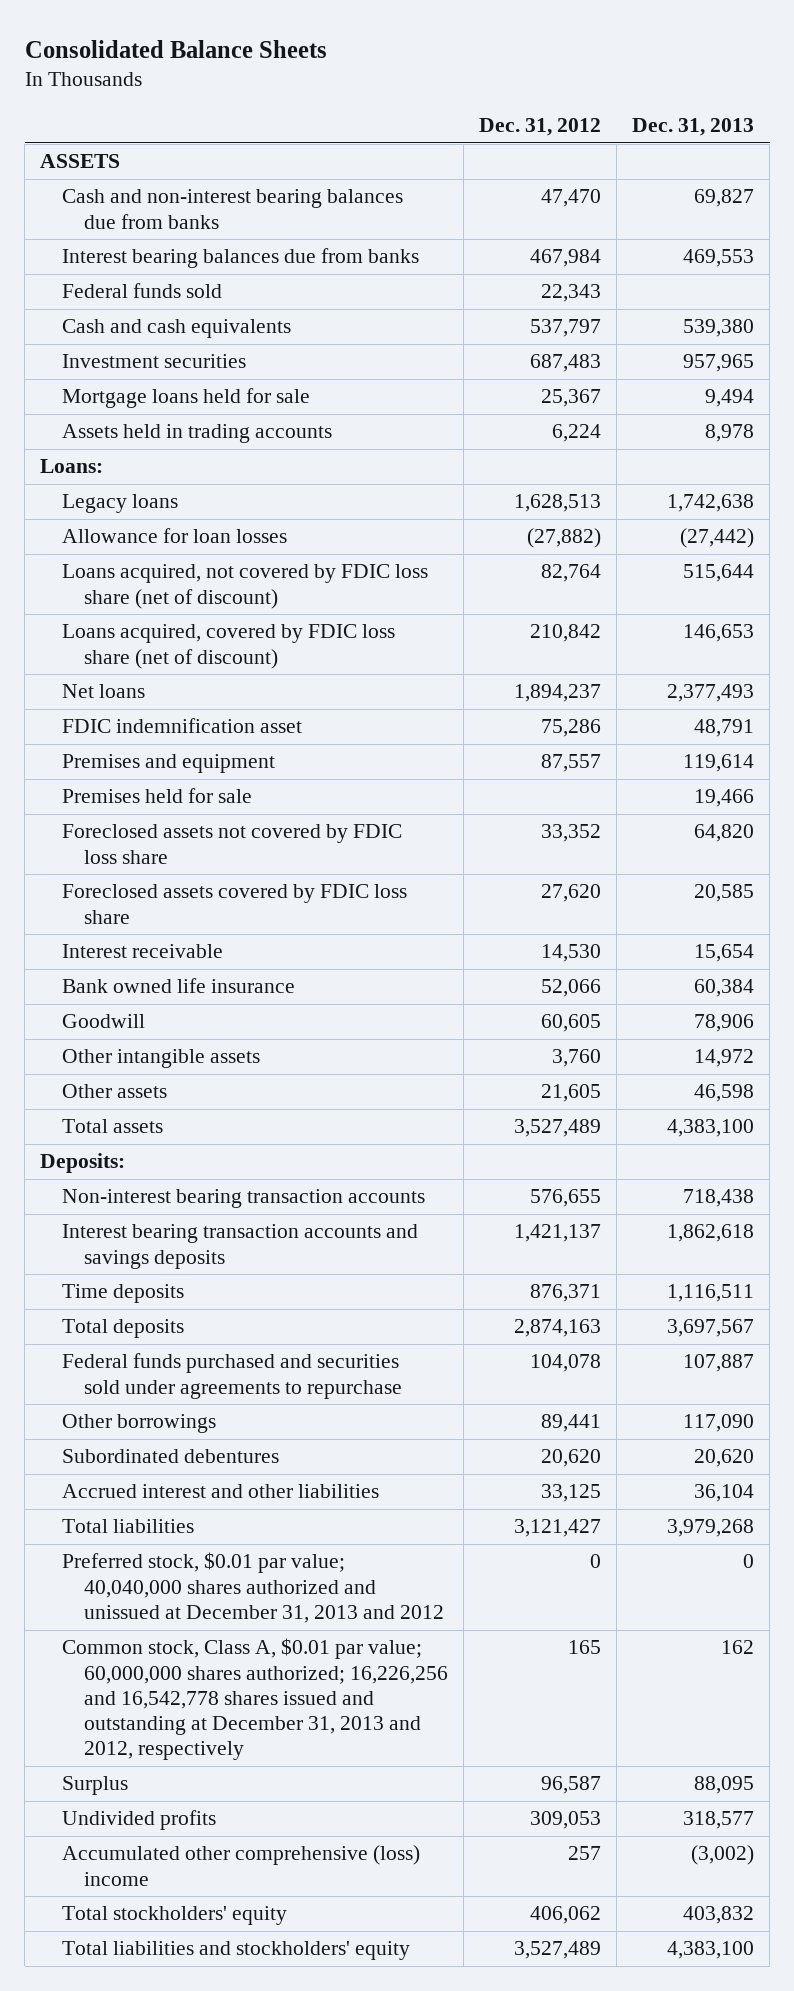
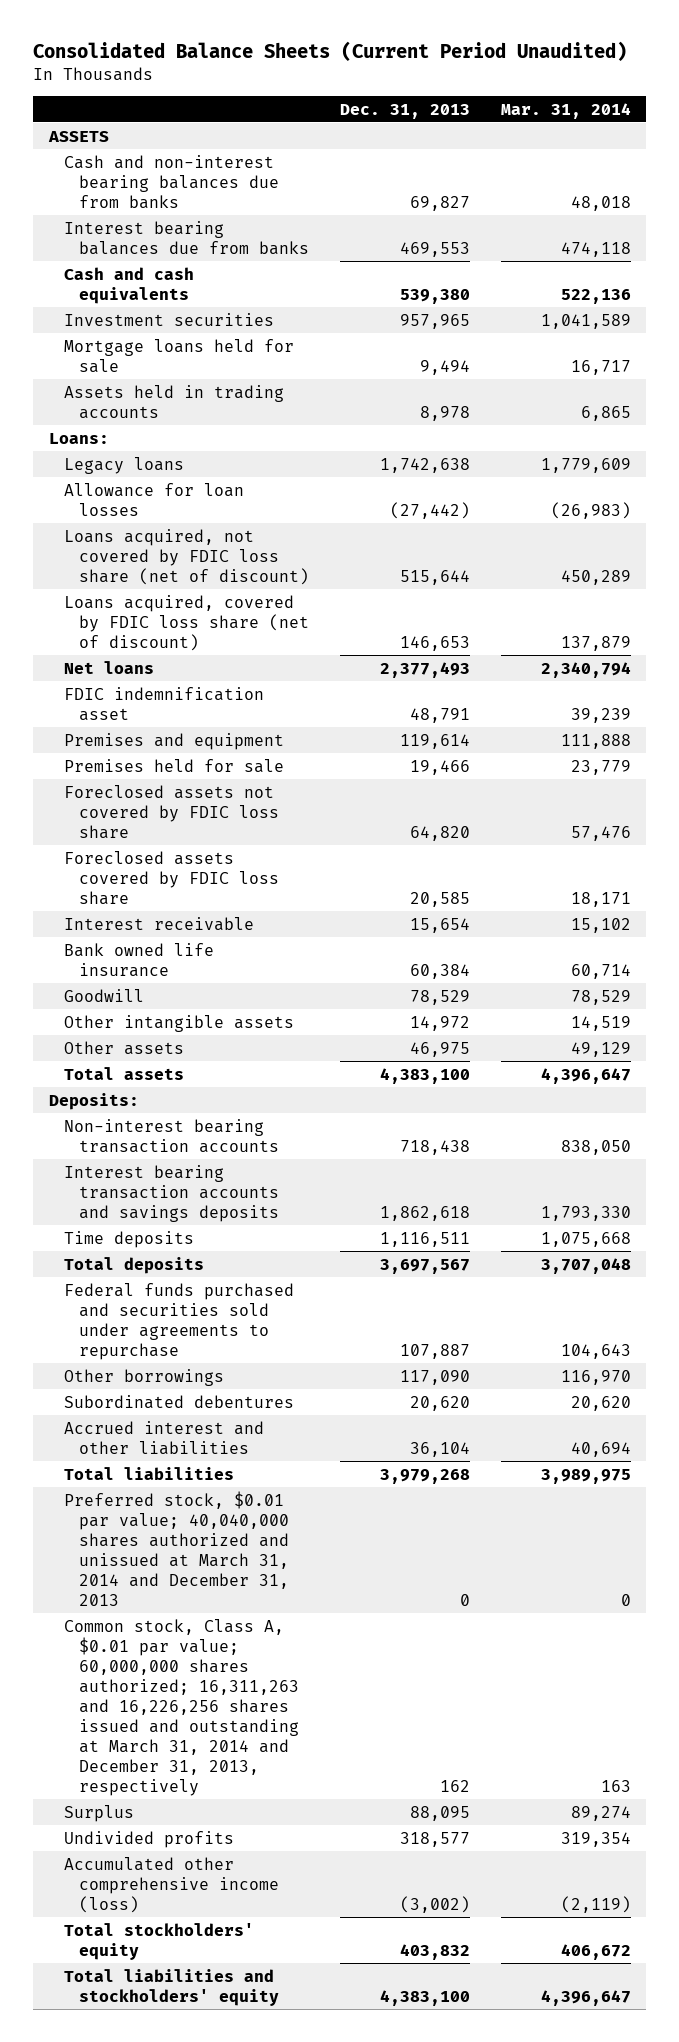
[24,39,327,58] Consolidated Balance Sheets -> [33,41,628,62] Consolidated Balance Sheets (Current Period Unaudited)
[479,118,602,137] Dec. 31, 2012 -> none
none -> [500,102,631,119] Mar. 31, 2014
[62,283,223,299] Federal funds sold -> none
[694,1014,755,1033] 78,906 -> [409,989,470,1005] 78,529
[694,1084,755,1103] 46,598 -> [409,1041,470,1057] 46,975
[62,1552,445,1623] Preferred stock, $0.01 par value; 40,040,000 shares authorized and unissued at December 31, 2013 and 2012 -> [63,1490,289,1606] Preferred stock, $0.01 par value; 40,040,000 shares authorized and unissued at March 31, 2014 and December 31, 2013
[62,1638,449,1761] Common stock, Class A, $0.01 par value; 60,000,000 shares authorized; 16,226,256 and 16,542,778 shares issued and outstanding at December 31, 2013 and 2012, respectively -> [63,1618,299,1796] Common stock, Class A, $0.01 par value; 60,000,000 shares authorized; 16,311,263 and 16,226,256 shares issued and outstanding at March 31, 2014 and December 31, 2013, respectively
[62,1845,421,1886] Accumulated other comprehensive (loss) income -> [63,1856,279,1913] Accumulated other comprehensive income (loss)

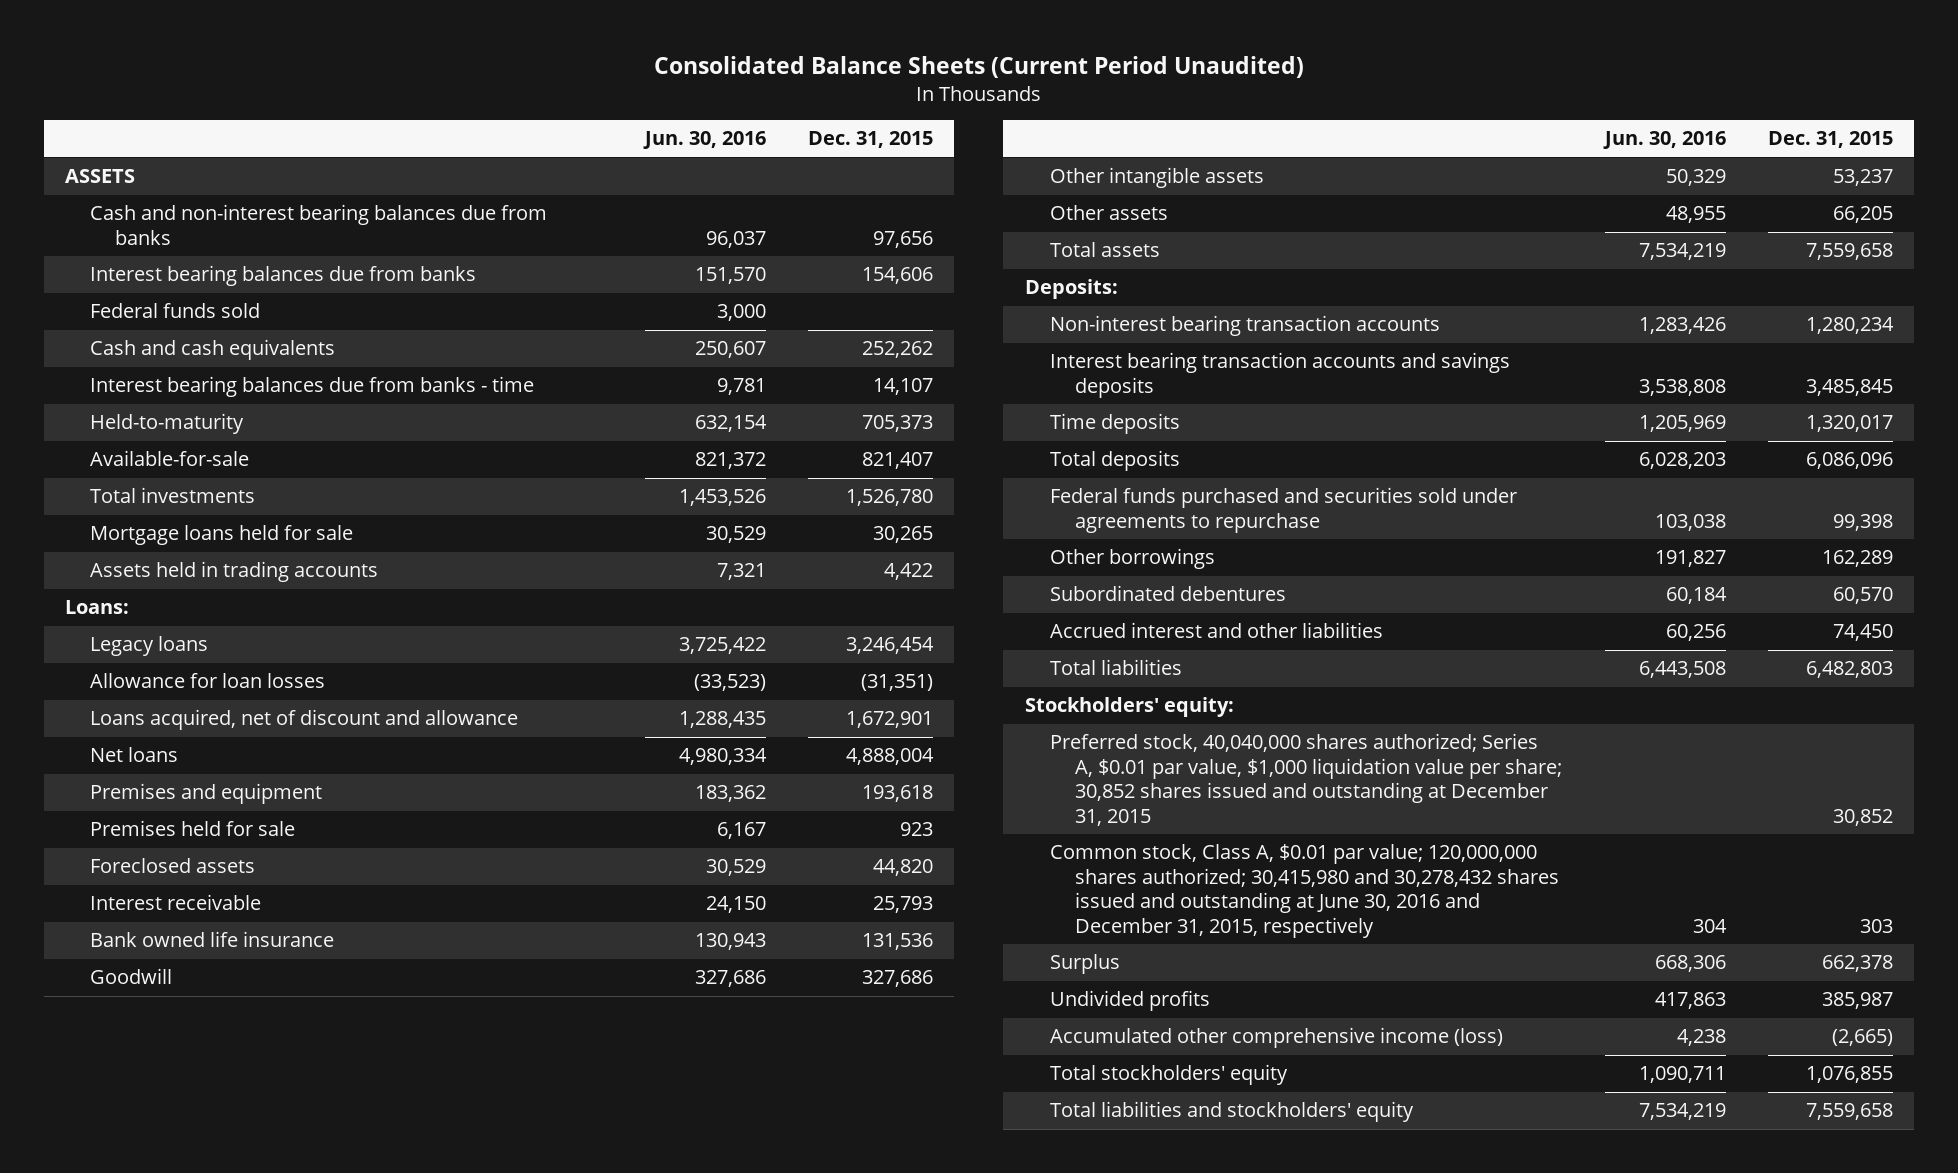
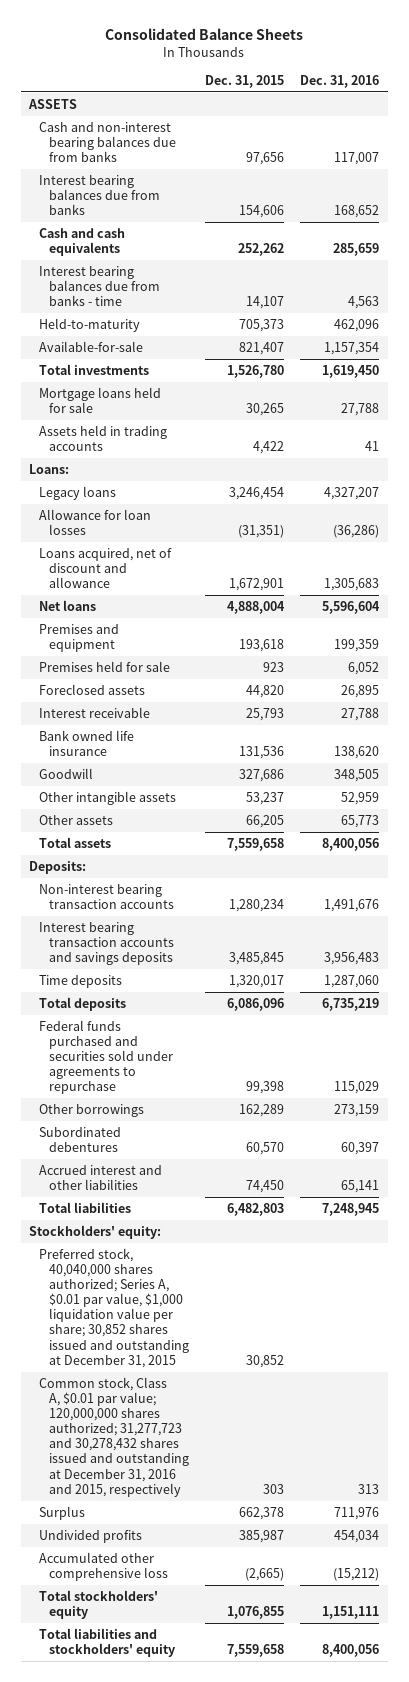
[653,56,1304,79] Consolidated Balance Sheets (Current Period Unaudited) -> [105,28,304,41] Consolidated Balance Sheets
[642,131,766,150] Jun. 30, 2016 -> none
none -> [300,75,380,89] Dec. 31, 2016
[90,303,261,319] Federal funds sold -> none
[1049,844,1560,938] Common stock, Class A, $0.01 par value; 120,000,000 shares authorized; 30,415,980 and 30,278,432 shares issued and outstanding at June 30, 2016 and December 31, 2015, respectively -> [39,1376,190,1497] Common stock, Class A, $0.01 par value; 120,000,000 shares authorized; 31,277,723 and 30,278,432 shares issued and outstanding at December 31, 2016 and 2015, respectively
[1049,1027,1503,1049] Accumulated other comprehensive income (loss) -> [39,1551,169,1581] Accumulated other comprehensive loss

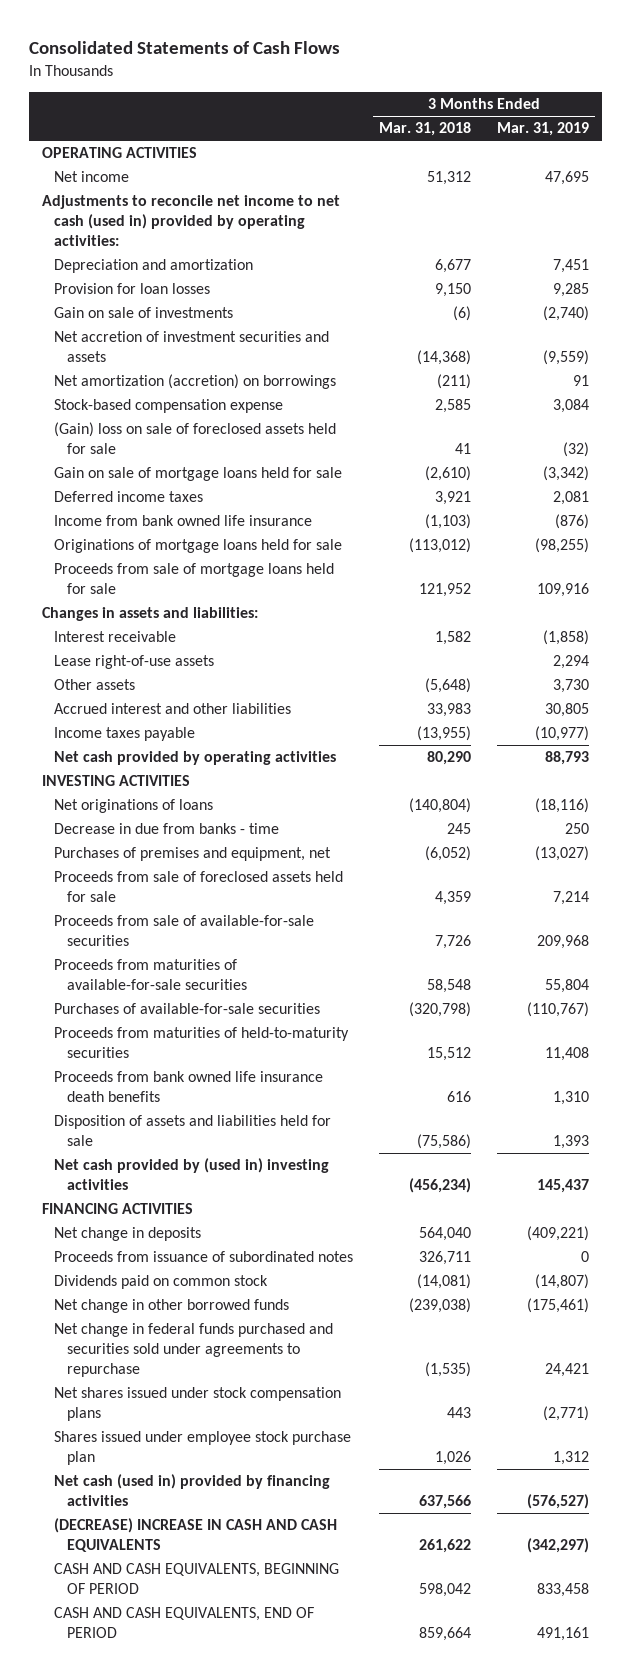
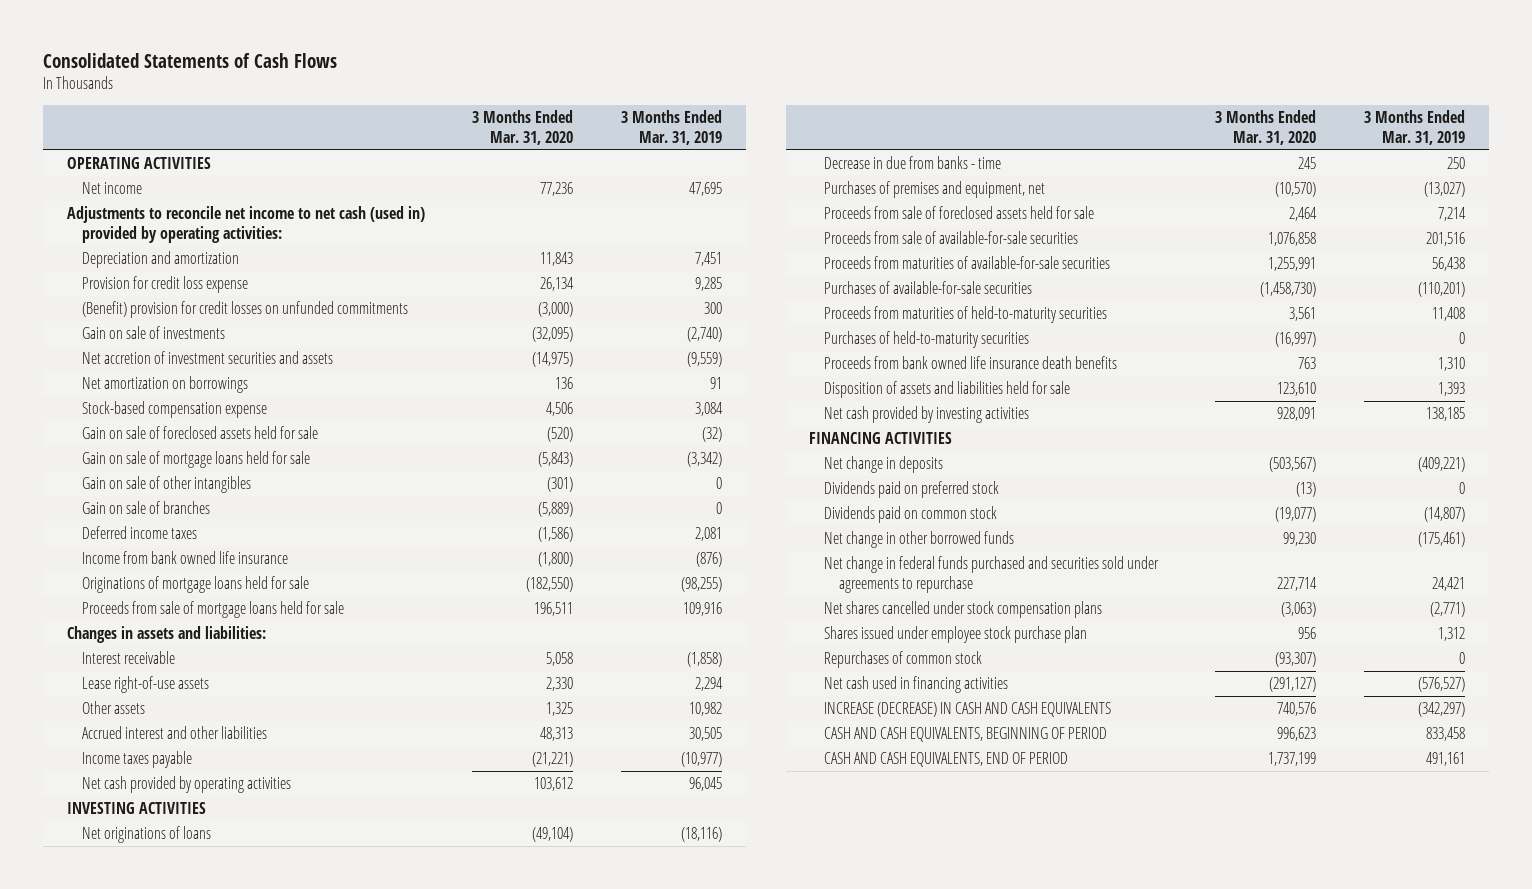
[378,122,471,137] Mar. 31, 2018 -> none
none -> [472,109,574,146] 3 Months Ended Mar. 31, 2020
[54,283,211,295] Provision for loan losses -> [81,275,248,293] Provision for credit loss expense
none -> [81,300,408,318] (Benefit) provision for credit losses on unfunded commitments
[54,374,337,390] Net amortization (accretion) on borrowings -> [81,375,248,393] Net amortization on borrowings
[54,422,337,455] (Gain) loss on sale of foreclosed assets held for sale -> [81,425,318,439] Gain on sale of foreclosed assets held for sale
none -> [81,475,251,493] Gain on sale of other intangibles
none -> [81,500,210,514] Gain on sale of branches
[552,679,589,694] 3,730 -> [689,701,723,716] 10,982
[544,703,589,718] 30,805 -> [689,726,723,741] 30,505
[544,751,589,766] 88,793 -> [689,776,723,791] 96,045
[536,935,589,950] 209,968 -> [1425,231,1465,246] 201,516
[544,979,589,994] 55,804 -> [1431,256,1465,271] 56,438
[526,1002,589,1018] (110,767) -> [1417,281,1465,297] (110,201)
none -> [824,330,1030,348] Purchases of held-to-maturity securities
[54,1158,330,1191] Net cash provided by (used in) investing activities -> [824,405,1030,423] Net cash provided by investing activities
[536,1179,589,1194] 145,437 -> [1425,406,1465,421] 138,185
[54,1251,354,1263] Proceeds from issuance of subordinated notes -> none
none -> [824,480,1000,498] Dividends paid on preferred stock
[54,1387,342,1422] Net shares issued under stock compensation plans -> [824,600,1103,618] Net shares cancelled under stock compensation plans
none -> [824,650,983,668] Repurchases of common stock
[54,1474,331,1507] Net cash (used in) provided by financing activities -> [824,675,1009,693] Net cash used in financing activities
[54,1518,338,1553] (DECREASE) INCREASE IN CASH AND CASH EQUIVALENTS -> [824,701,1112,717] INCREASE (DECREASE) IN CASH AND CASH EQUIVALENTS

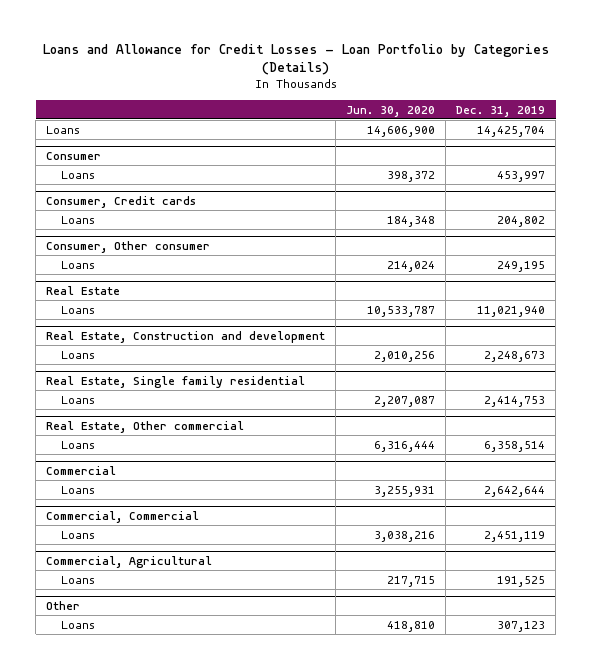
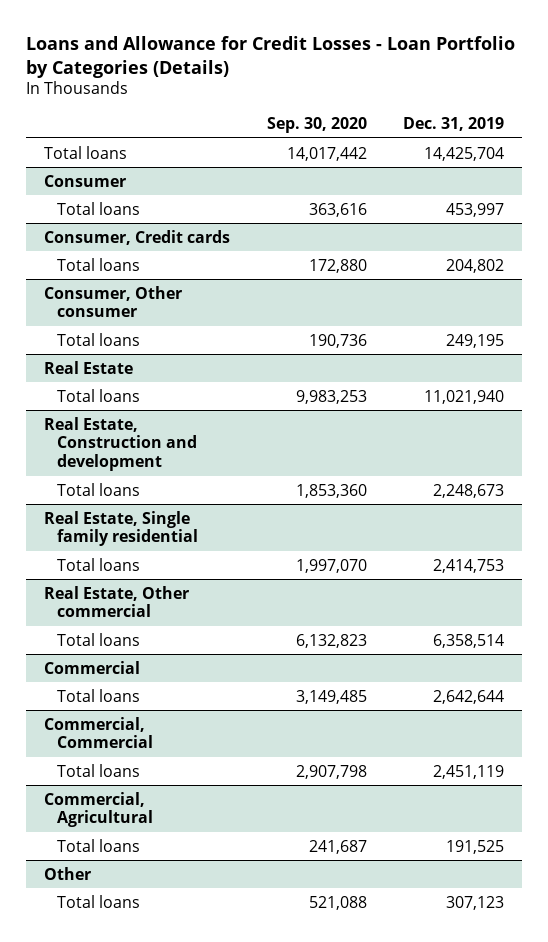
[346,105,436,117] Jun. 30, 2020 -> none
none -> [266,117,367,134] Sep. 30, 2020
[46,125,81,134] Loans -> [44,145,128,159] Total loans
[61,170,96,179] Loans -> [56,201,140,215] Total loans
[61,215,96,224] Loans -> [56,257,140,271] Total loans
[61,260,96,269] Loans -> [56,332,140,346] Total loans
[61,305,96,314] Loans -> [56,388,140,402] Total loans
[61,350,96,359] Loans -> [56,482,140,496] Total loans
[61,395,96,404] Loans -> [56,557,140,571] Total loans
[61,440,96,449] Loans -> [56,632,140,646] Total loans
[61,485,96,494] Loans -> [56,688,140,702] Total loans
[61,530,96,539] Loans -> [56,763,140,777] Total loans
[61,575,96,584] Loans -> [56,838,140,852] Total loans
[61,620,96,629] Loans -> [56,894,140,908] Total loans

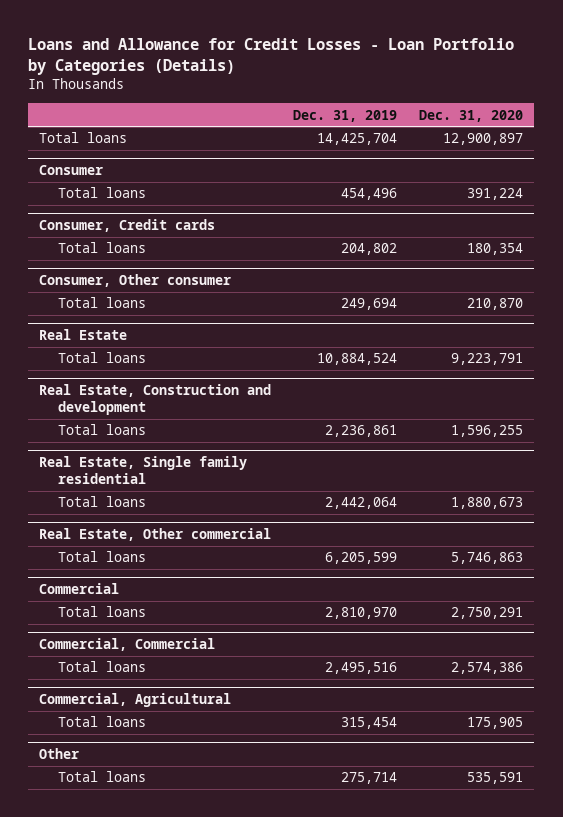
[266,117,367,134] Sep. 30, 2020 -> none
none -> [419,109,524,122] Dec. 31, 2020
[445,202,504,217] 453,997 -> [341,188,398,201] 454,496
[445,333,504,348] 249,195 -> [341,298,398,311] 249,694
[423,389,504,404] 11,021,940 -> [317,353,398,366] 10,884,524
[432,483,504,498] 2,248,673 -> [325,425,398,438] 2,236,861
[432,558,504,573] 2,414,753 -> [325,497,398,510] 2,442,064
[432,633,504,648] 6,358,514 -> [325,552,398,565] 6,205,599
[432,689,504,704] 2,642,644 -> [325,607,398,620] 2,810,970
[432,764,504,779] 2,451,119 -> [325,662,398,675] 2,495,516
[445,839,504,854] 191,525 -> [341,717,398,730] 315,454
[445,895,504,910] 307,123 -> [341,772,398,785] 275,714

